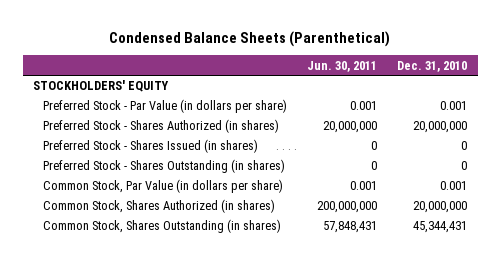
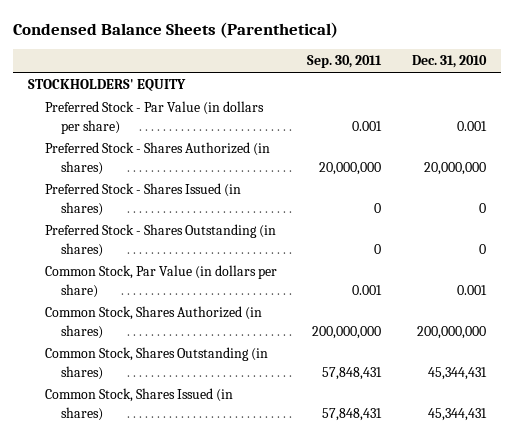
[306,60,377,72] Jun. 30, 2011 -> none
none -> [307,55,383,69] Sep. 30, 2011
[413,201,468,214] 20,000,000 -> [417,325,487,339] 200,000,000
none -> [44,388,233,421] Common Stock, Shares Issued (in shares)

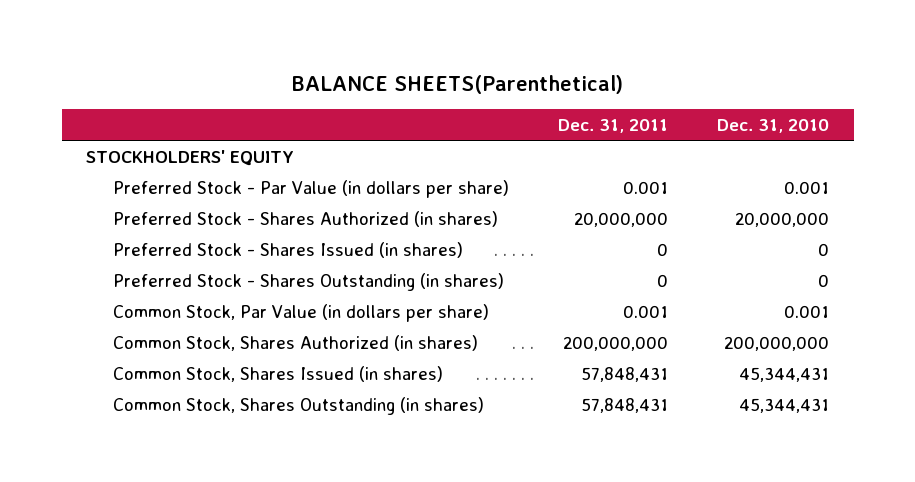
[12,21,338,38] Condensed Balance Sheets (Parenthetical) -> [291,74,623,94] BALANCE SHEETS(Parenthetical)
[307,55,383,69] Sep. 30, 2011 -> none
none -> [558,119,669,134] Dec. 31, 2011
[44,347,268,380] Common Stock, Shares Outstanding (in shares) -> [113,396,485,415] Common Stock, Shares Outstanding (in shares)

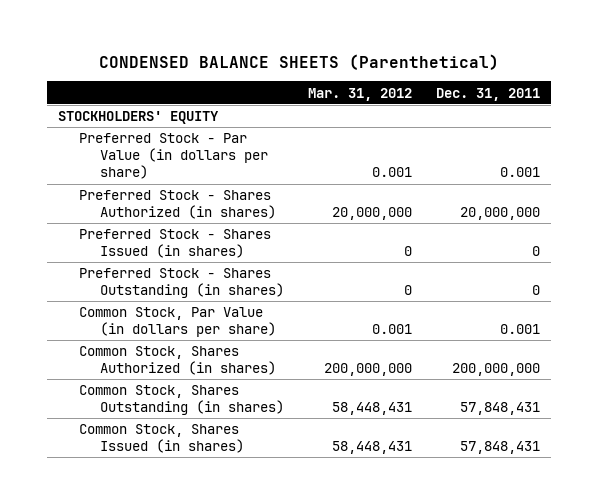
[291,74,623,94] BALANCE SHEETS(Parenthetical) -> [98,53,499,70] CONDENSED BALANCE SHEETS (Parenthetical)
[717,119,830,134] Dec. 31, 2010 -> none
none -> [307,87,412,101] Mar. 31, 2012
[113,365,444,382] Common Stock, Shares Issued (in shares) -> [79,424,245,454] Common Stock, Shares Issued (in shares)

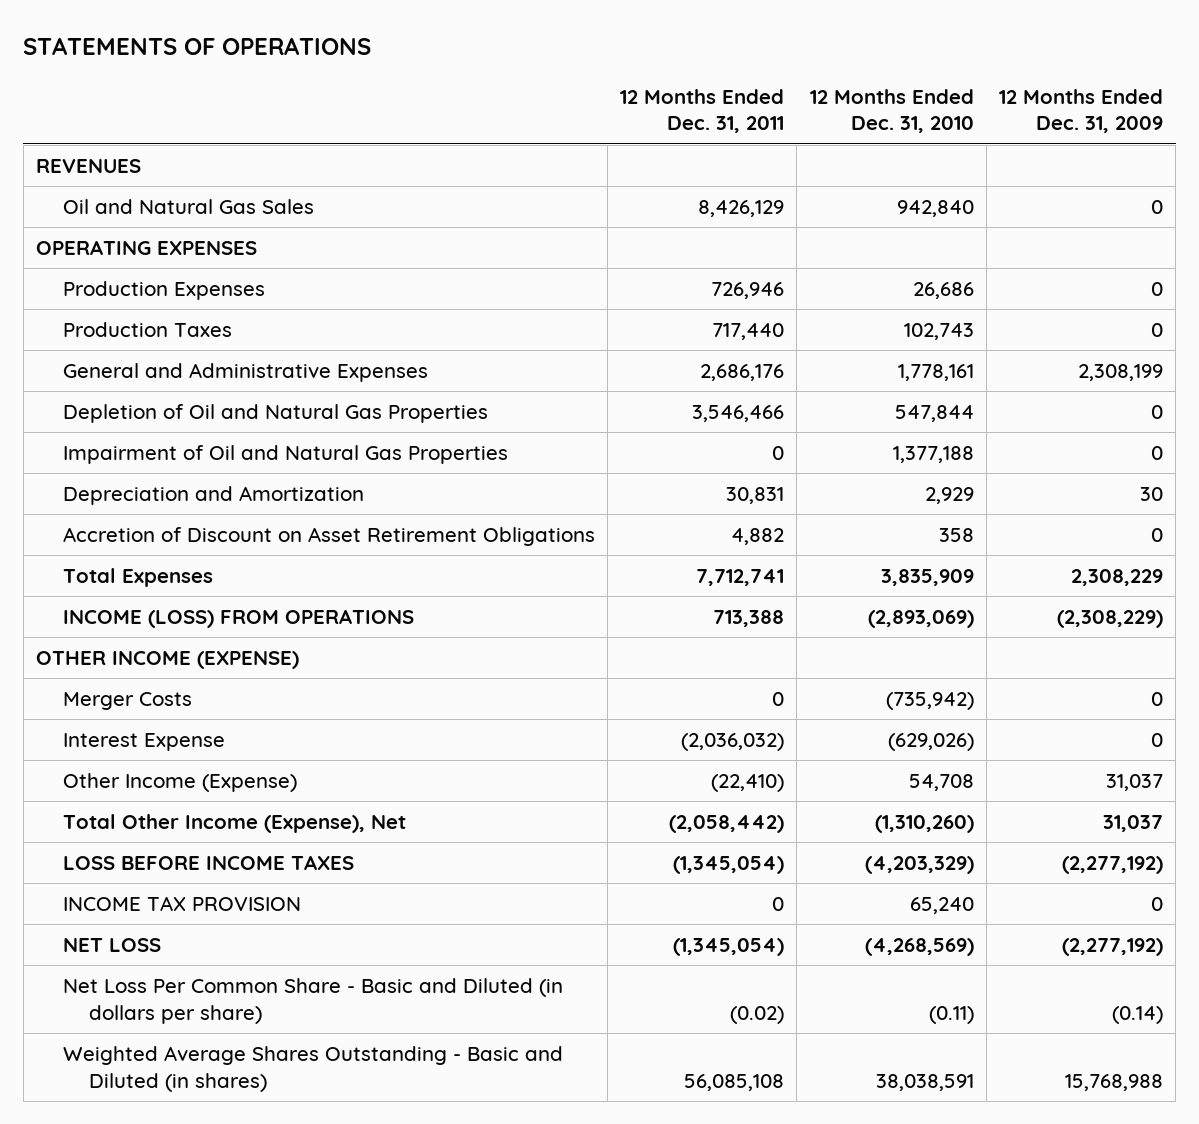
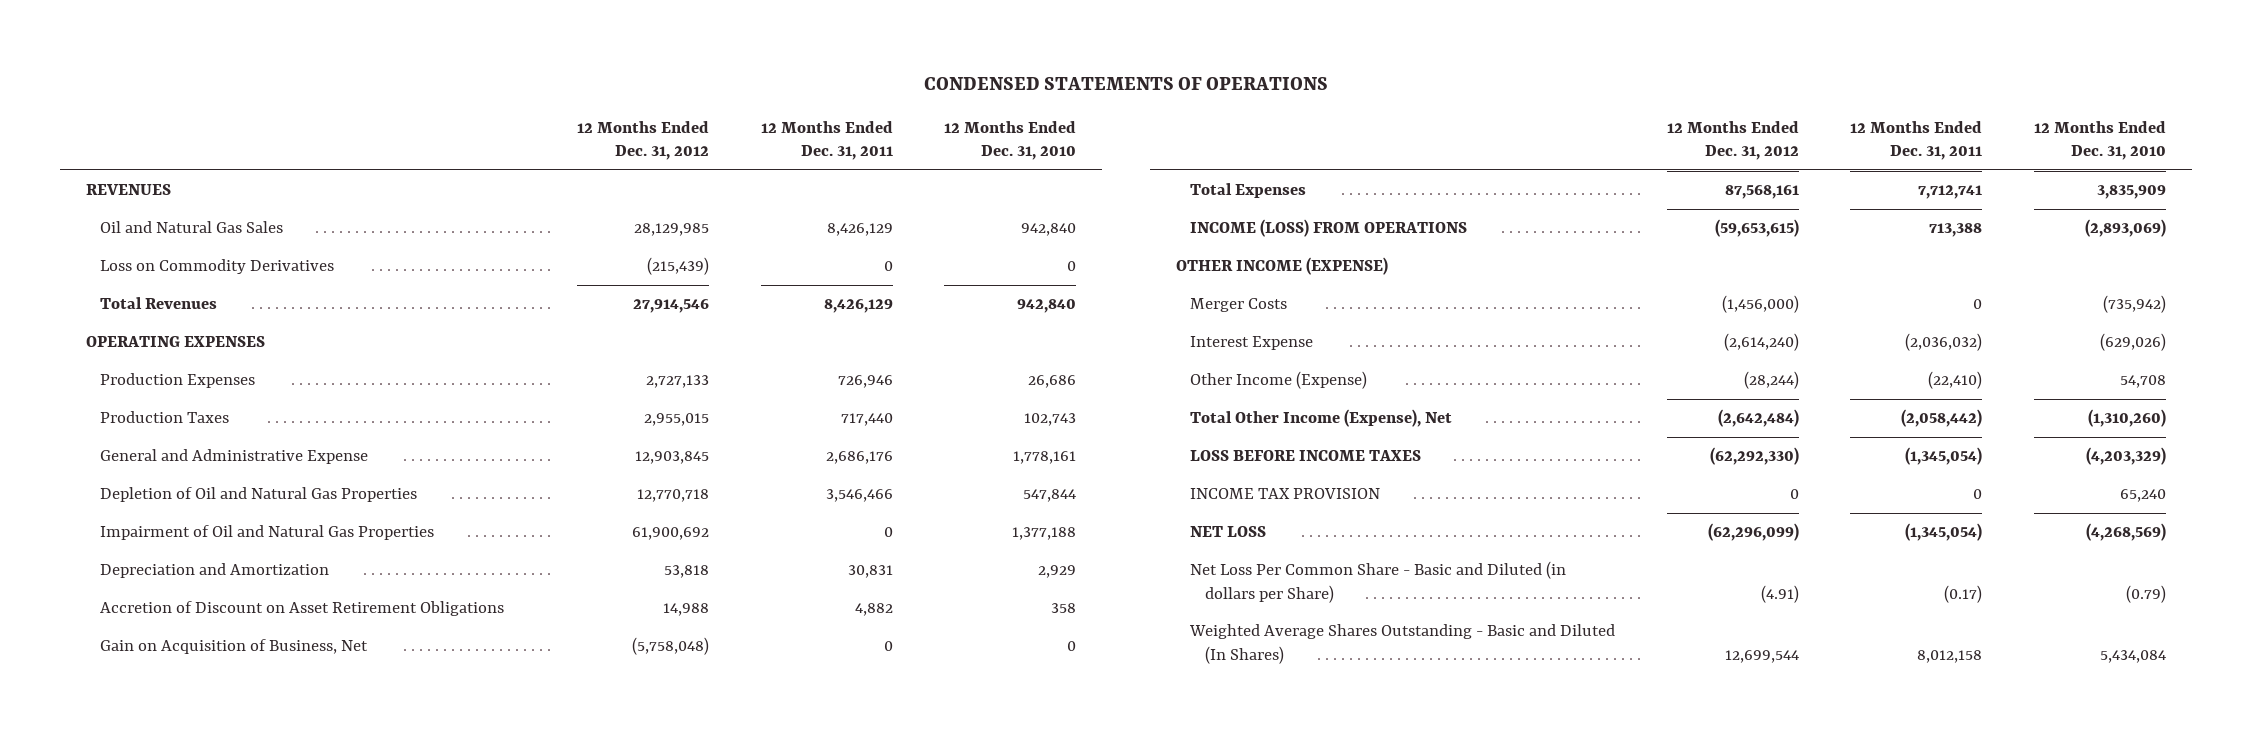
[23,37,372,56] STATEMENTS OF OPERATIONS -> [923,76,1328,90] CONDENSED STATEMENTS OF OPERATIONS
[998,88,1163,134] 12 Months Ended Dec. 31, 2009 -> none
none -> [576,121,709,161] 12 Months Ended Dec. 31, 2012
none -> [100,259,335,275] Loss on Commodity Derivatives
none -> [100,297,218,310] Total Revenues
[62,362,428,382] General and Administrative Expenses -> [100,449,369,465] General and Administrative Expense
none -> [100,639,369,655] Gain on Acquisition of Business, Net
[62,977,563,1024] Net Loss Per Common Share - Basic and Diluted (in dollars per share) -> [1190,561,1567,603] Net Loss Per Common Share - Basic and Diluted (in dollars per Share)
[730,1005,785,1024] (0.02) -> [1944,584,1983,603] (0.17)
[928,1005,974,1024] (0.11) -> [2125,584,2166,603] (0.79)
[62,1045,563,1092] Weighted Average Shares Outstanding - Basic and Diluted (in shares) -> [1189,624,1616,664] Weighted Average Shares Outstanding - Basic and Diluted (In Shares)
[684,1073,785,1091] 56,085,108 -> [1917,649,1983,663] 8,012,158
[875,1073,974,1091] 38,038,591 -> [2099,649,2166,663] 5,434,084

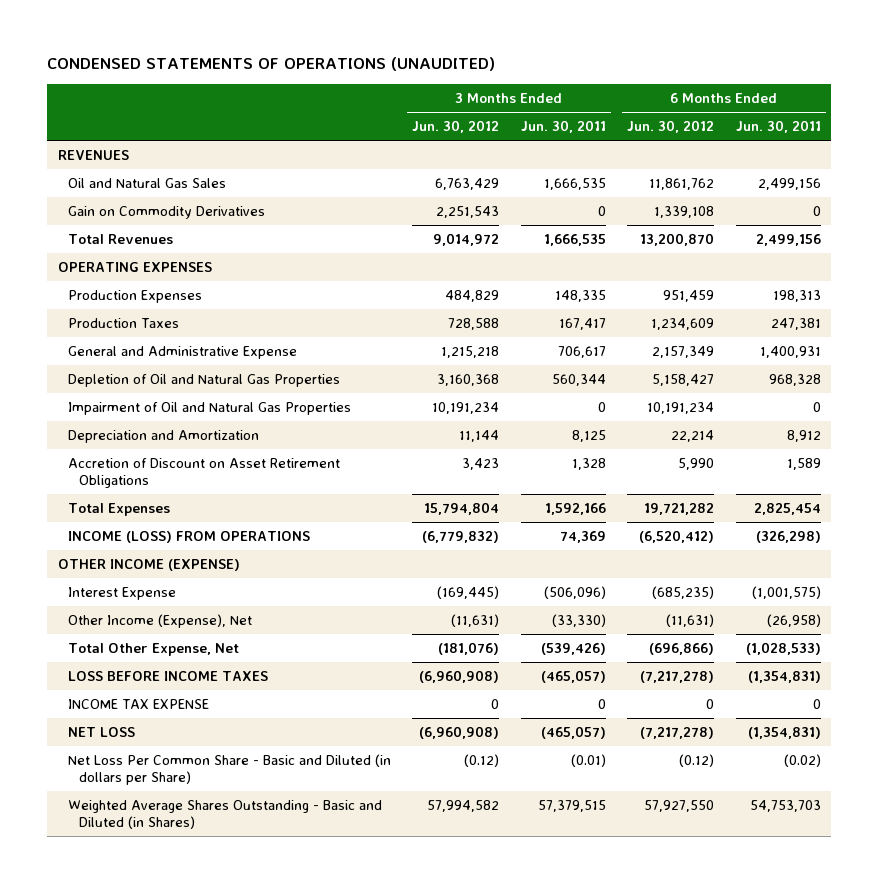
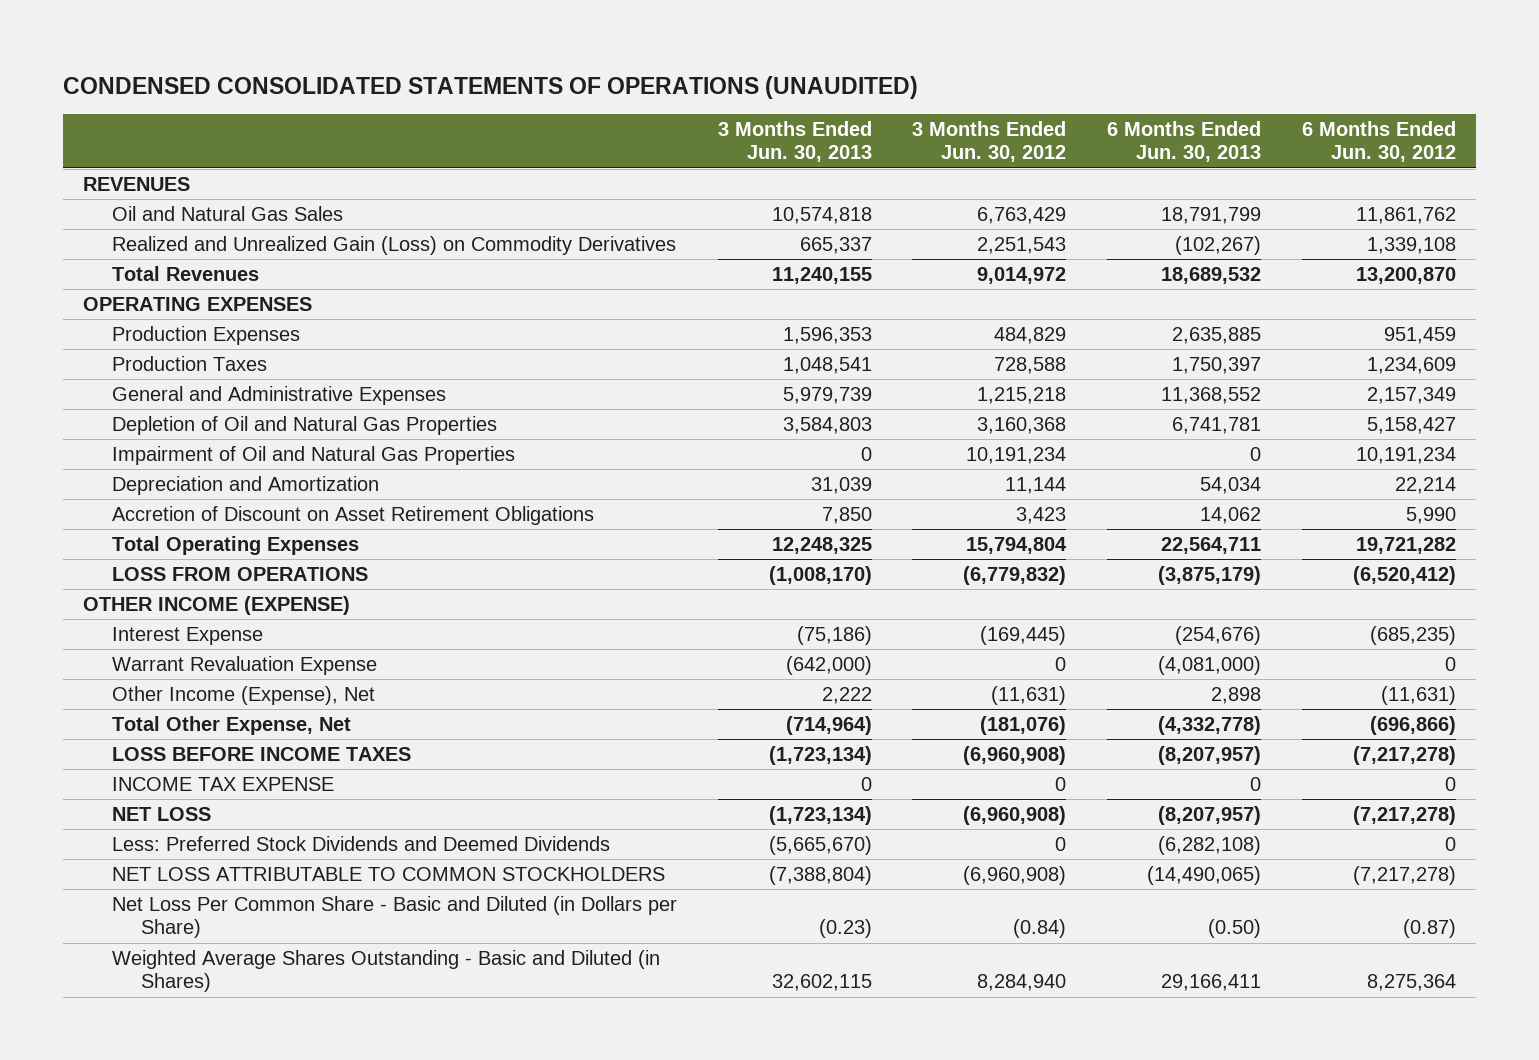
[46,57,495,72] CONDENSED STATEMENTS OF OPERATIONS (UNAUDITED) -> [62,75,918,99] CONDENSED CONSOLIDATED STATEMENTS OF OPERATIONS (UNAUDITED)
[520,120,606,134] Jun. 30, 2011 -> none
[735,120,821,134] Jun. 30, 2011 -> none
none -> [717,121,872,163] 3 Months Ended Jun. 30, 2013
none -> [1107,121,1262,163] 6 Months Ended Jun. 30, 2013
[68,206,266,220] Gain on Commodity Derivatives -> [112,236,677,256] Realized and Unrealized Gain (Loss) on Commodity Derivatives
[68,346,298,360] General and Administrative Expense -> [112,386,447,406] General and Administrative Expenses
[68,503,171,517] Total Expenses -> [112,536,360,556] Total Operating Expenses
[68,531,311,544] INCOME (LOSS) FROM OPERATIONS -> [112,567,369,582] LOSS FROM OPERATIONS
none -> [112,656,378,676] Warrant Revaluation Expense
none -> [112,836,611,852] Less: Preferred Stock Dividends and Deemed Dividends
none -> [112,867,666,882] NET LOSS ATTRIBUTABLE TO COMMON STOCKHOLDERS
[68,754,392,786] Net Loss Per Common Share - Basic and Diluted (in dollars per Share) -> [112,896,678,939] Net Loss Per Common Share - Basic and Diluted (in Dollars per Share)
[464,754,500,768] (0.12) -> [1013,919,1067,939] (0.84)
[679,754,715,768] (0.12) -> [1402,919,1456,939] (0.87)
[427,800,500,813] 57,994,582 -> [977,974,1067,992] 8,284,940
[644,800,715,813] 57,927,550 -> [1366,974,1456,992] 8,275,364

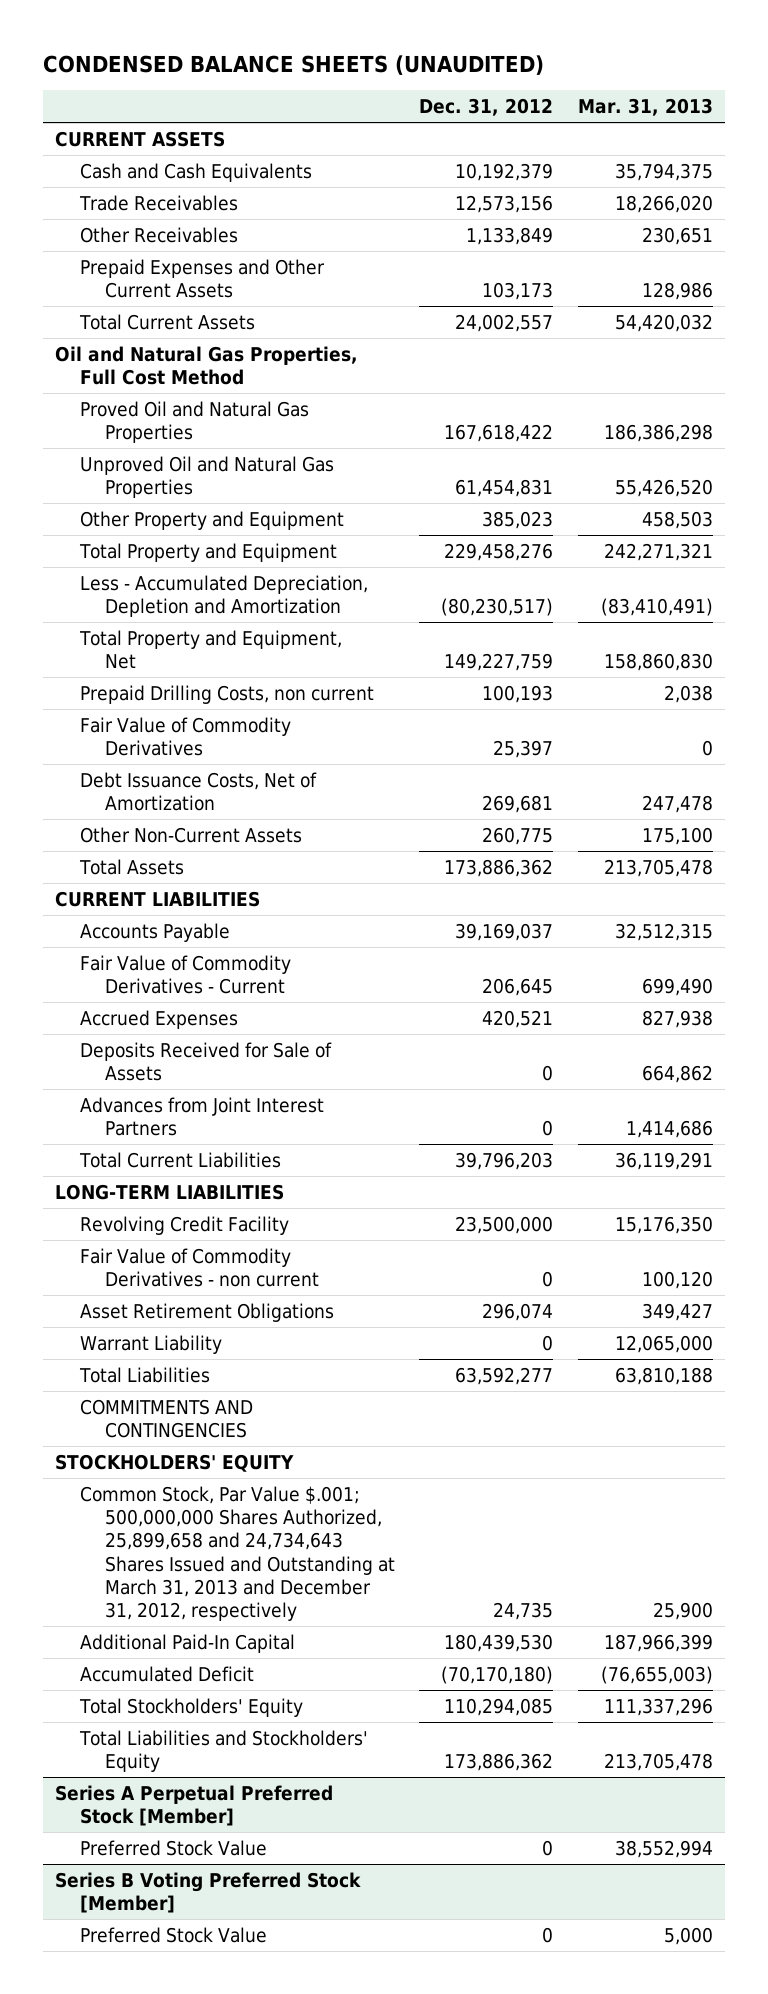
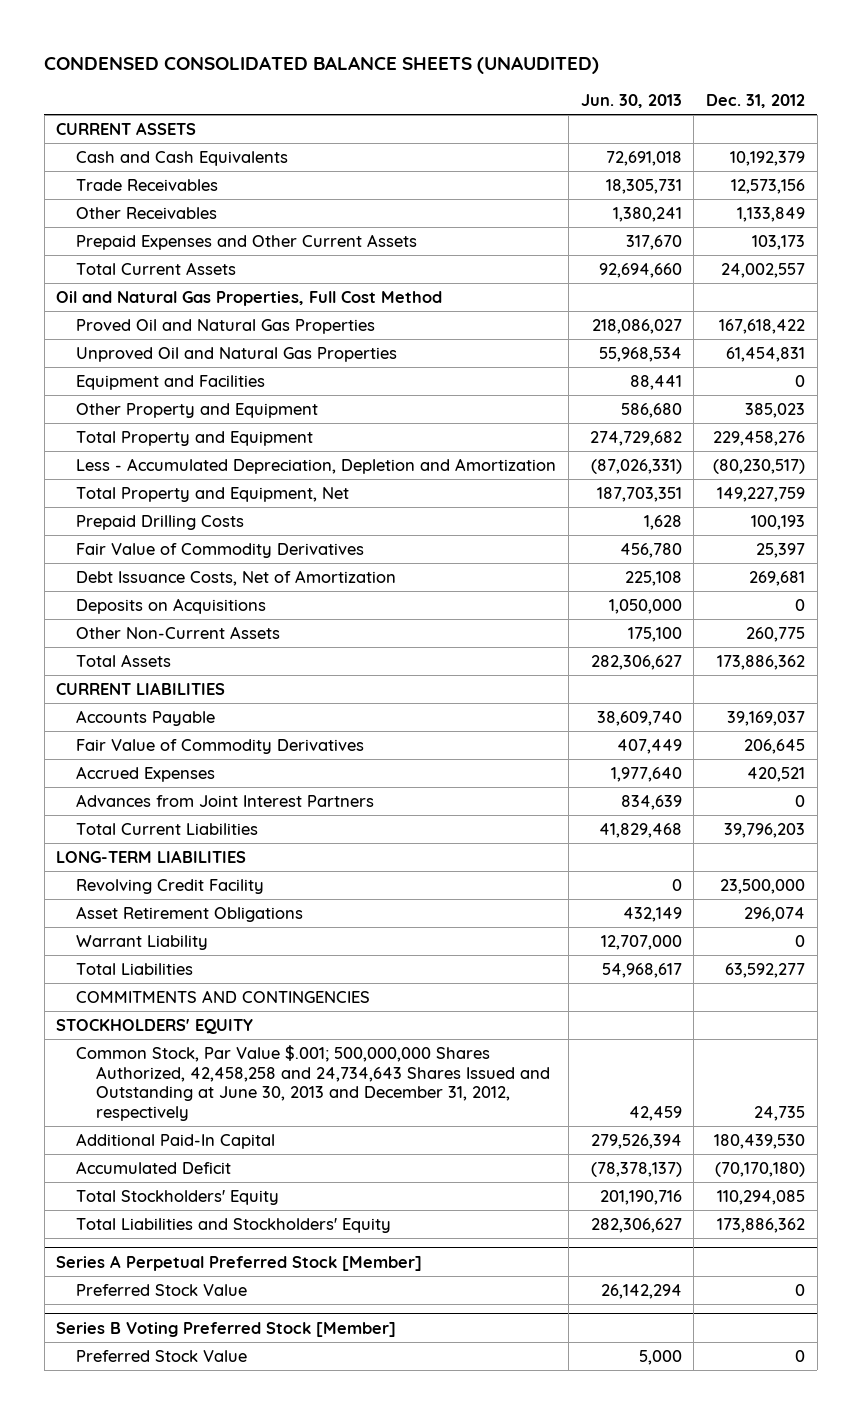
[43,54,545,75] CONDENSED BALANCE SHEETS (UNAUDITED) -> [44,55,600,74] CONDENSED CONSOLIDATED BALANCE SHEETS (UNAUDITED)
[577,98,713,117] Mar. 31, 2013 -> none
none -> [580,94,682,109] Jun. 30, 2013
none -> [76,374,266,390] Equipment and Facilities
[79,684,374,704] Prepaid Drilling Costs, non current -> [76,514,245,530] Prepaid Drilling Costs
none -> [76,597,267,614] Deposits on Acquisitions
[79,954,291,995] Fair Value of Commodity Derivatives - Current -> [76,738,365,754] Fair Value of Commodity Derivatives
[79,1041,332,1082] Deposits Received for Sale of Assets -> none
[79,1247,319,1288] Fair Value of Commodity Derivatives - non current -> none
[79,1485,395,1622] Common Stock, Par Value $.001; 500,000,000 Shares Authorized, 25,899,658 and 24,734,643 Shares Issued and Outstanding at March 31, 2013 and December 31, 2012, respectively -> [76,1044,550,1122] Common Stock, Par Value $.001; 500,000,000 Shares Authorized, 42,458,258 and 24,734,643 Shares Issued and Outstanding at June 30, 2013 and December 31, 2012, respectively

